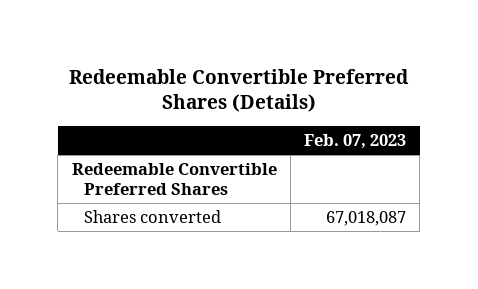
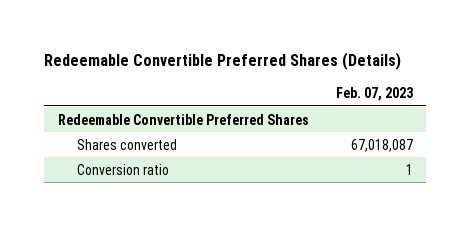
none -> [76,163,169,175] Conversion ratio

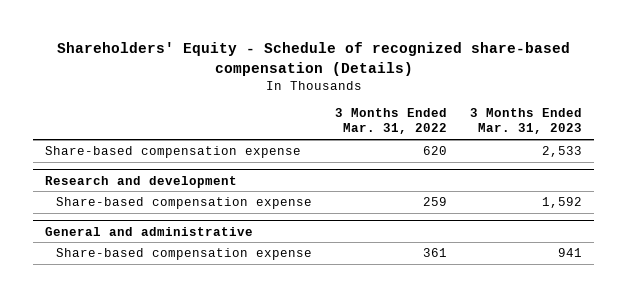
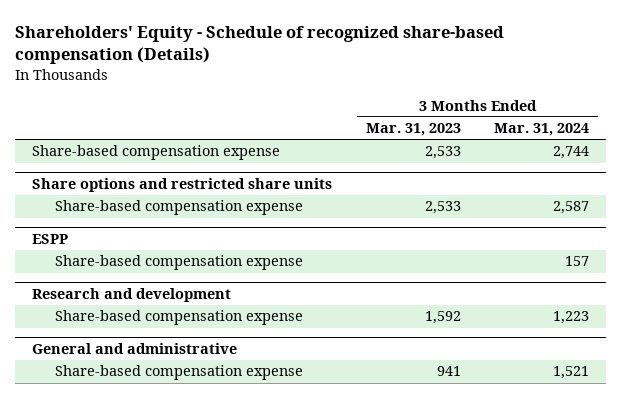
[335,108,448,135] 3 Months Ended Mar. 31, 2022 -> none
none -> [494,123,590,137] Mar. 31, 2024
none -> [32,177,333,192] Share options and restricted share units
none -> [54,200,303,216] Share-based compensation expense
none -> [32,233,69,244] ESPP
none -> [54,255,303,271] Share-based compensation expense

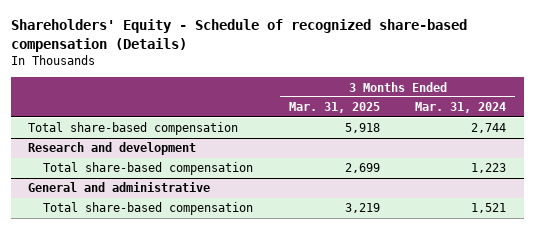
[365,123,461,137] Mar. 31, 2023 -> none
none -> [288,102,380,114] Mar. 31, 2025
[32,177,333,192] Share options and restricted share units -> none
[54,200,303,216] Share-based compensation expense -> none
[32,233,69,244] ESPP -> none
[54,255,303,271] Share-based compensation expense -> none
[32,145,281,161] Share-based compensation expense -> [28,122,239,136] Total share-based compensation
[54,310,303,326] Share-based compensation expense -> [43,162,254,176] Total share-based compensation
[54,365,303,381] Share-based compensation expense -> [43,202,254,216] Total share-based compensation

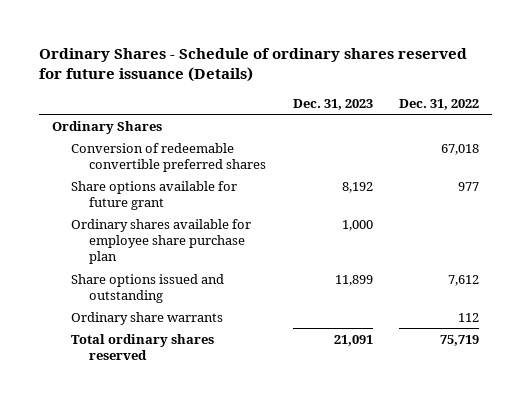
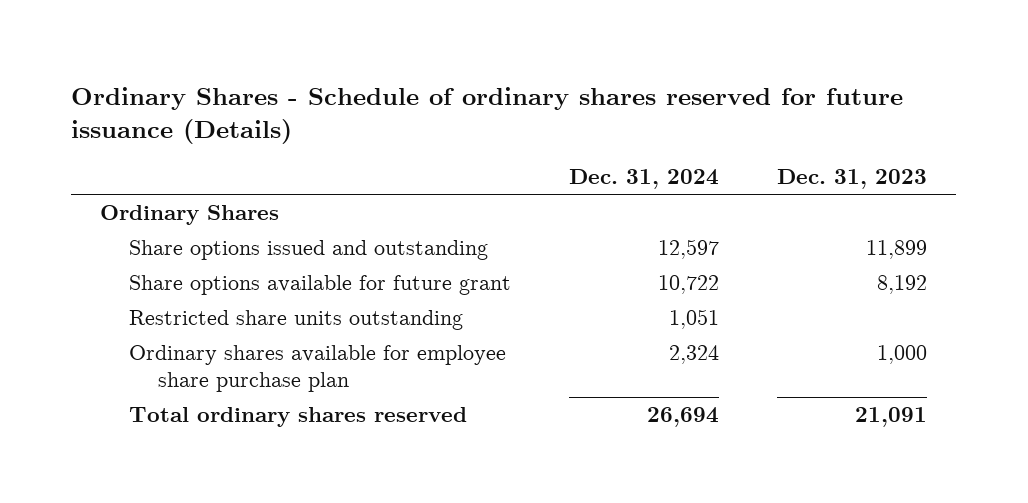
[398,98,479,110] Dec. 31, 2022 -> none
none -> [569,169,720,190] Dec. 31, 2024
[70,142,267,173] Conversion of redeemable convertible preferred shares -> none
[70,273,224,304] Share options issued and outstanding -> [129,239,489,260] Share options issued and outstanding
none -> [129,309,464,330] Restricted share units outstanding
[70,311,223,325] Ordinary share warrants -> none

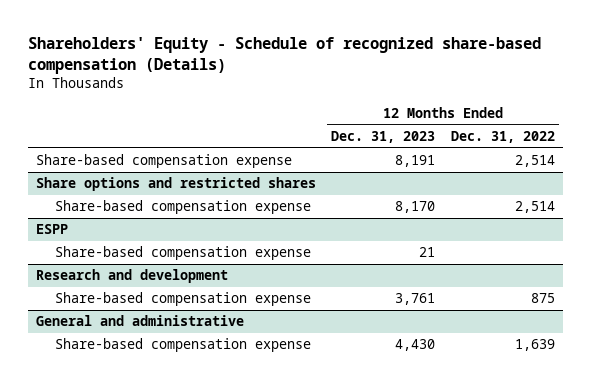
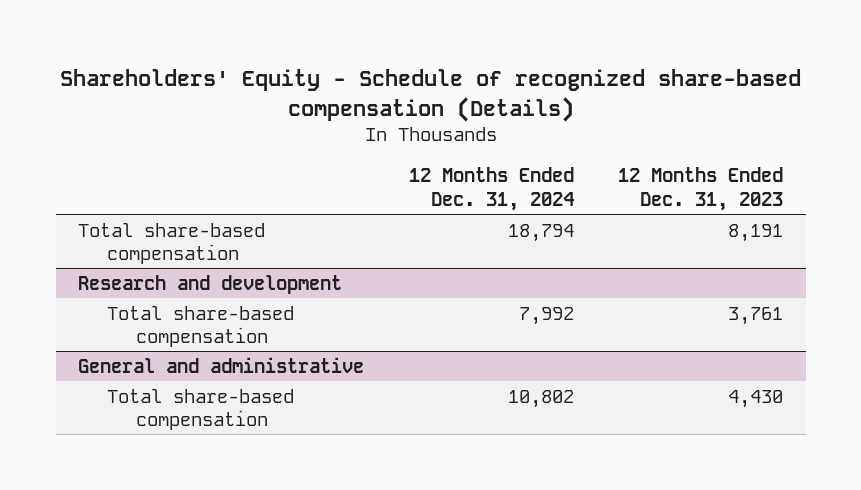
[450,131,555,144] Dec. 31, 2022 -> none
none -> [408,167,574,211] 12 Months Ended Dec. 31, 2024
[35,177,316,192] Share options and restricted shares -> none
[54,200,311,215] Share-based compensation expense -> none
[35,224,68,235] ESPP -> none
[54,246,311,261] Share-based compensation expense -> none
[35,154,292,169] Share-based compensation expense -> [78,222,266,265] Total share-based compensation
[54,292,311,307] Share-based compensation expense -> [107,305,295,348] Total share-based compensation
[54,338,311,353] Share-based compensation expense -> [107,388,295,431] Total share-based compensation

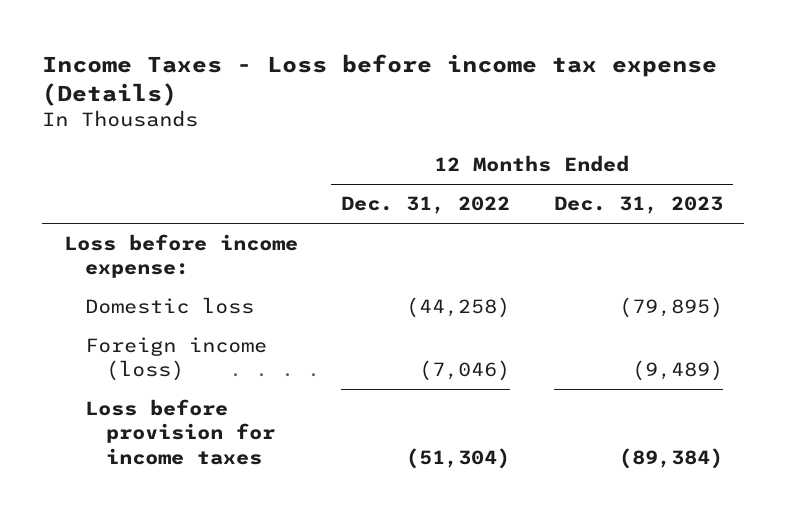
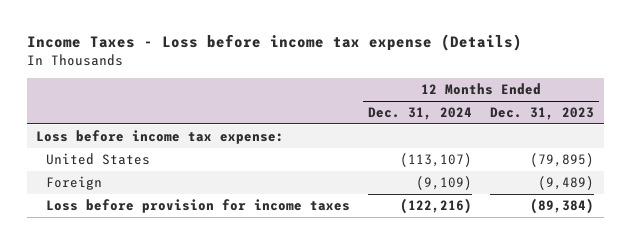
[341,196,511,215] Dec. 31, 2022 -> none
none -> [368,107,473,121] Dec. 31, 2024
[64,234,299,279] Loss before income expense: -> [35,129,284,144] Loss before income tax expense:
[84,297,254,315] Domestic loss -> [45,152,150,165] United States
[84,337,267,382] Foreign income (loss) -> [45,175,102,190] Foreign

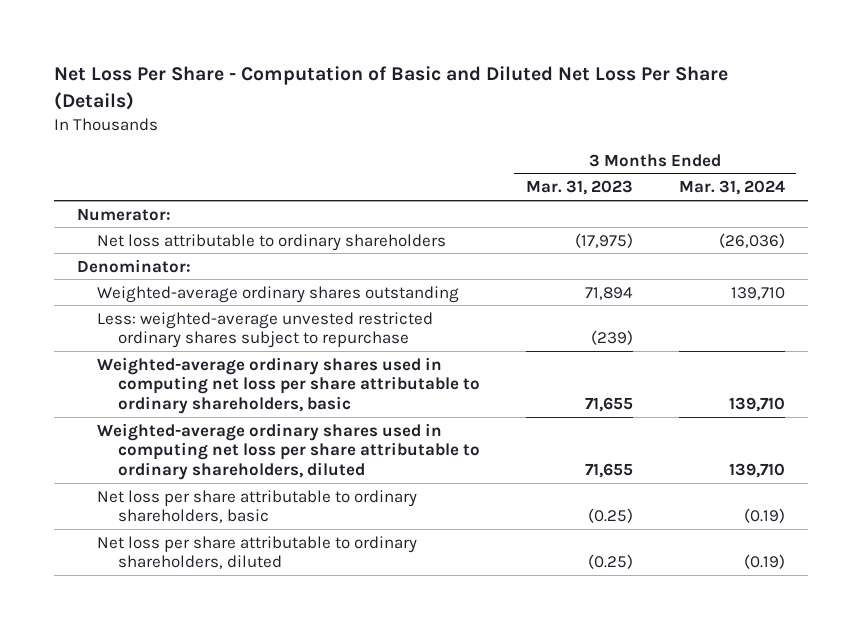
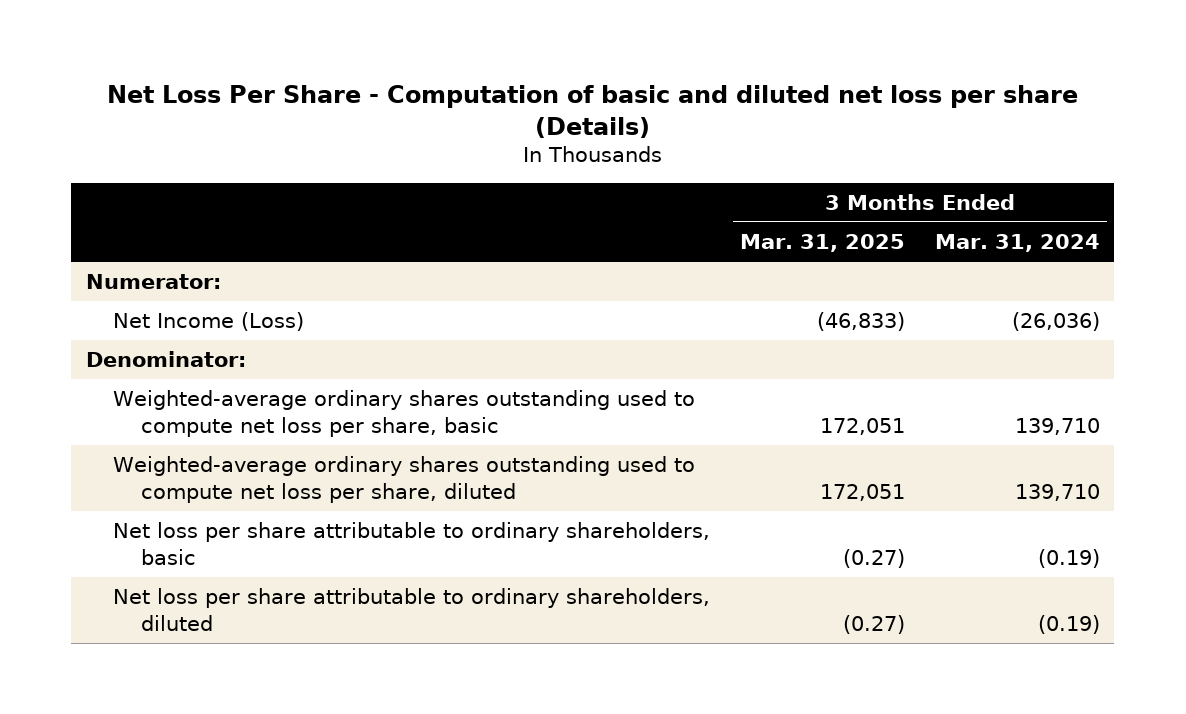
[53,66,728,111] Net Loss Per Share - Computation of Basic and Diluted Net Loss Per Share (Details) -> [106,84,1078,138] Net Loss Per Share - Computation of basic and diluted net loss per share (Details)
[525,180,633,196] Mar. 31, 2023 -> none
none -> [740,234,906,253] Mar. 31, 2025
[97,233,447,251] Net loss attributable to ordinary shareholders -> [113,312,305,332] Net Income (Loss)
[97,285,460,303] Weighted-average ordinary shares outstanding -> none
[97,311,434,349] Less: weighted-average unvested restricted ordinary shares subject to repurchase -> none
[97,356,480,415] Weighted-average ordinary shares used in computing net loss per share attributable to ordinary shareholders, basic -> [113,390,696,437] Weighted-average ordinary shares outstanding used to compute net loss per share, basic
[97,422,480,481] Weighted-average ordinary shares used in computing net loss per share attributable to ordinary shareholders, diluted -> [113,456,696,503] Weighted-average ordinary shares outstanding used to compute net loss per share, diluted

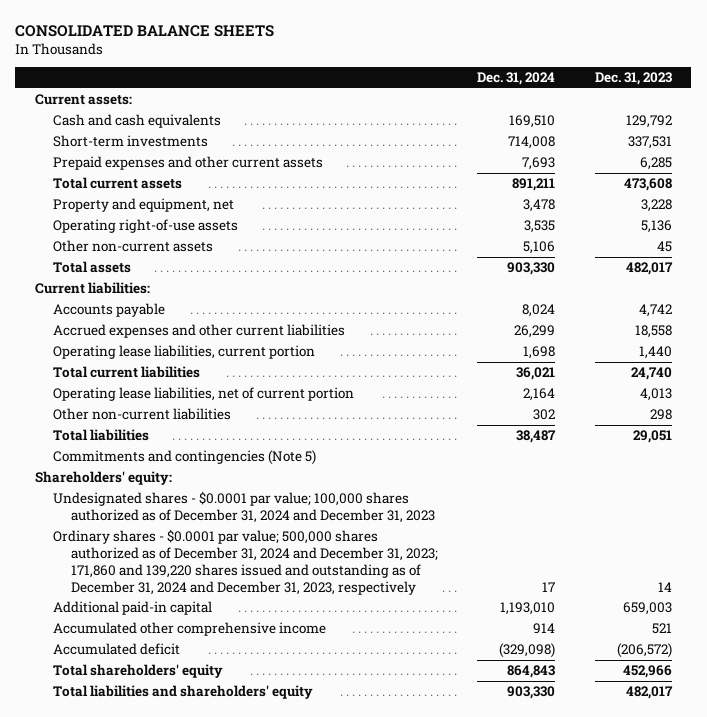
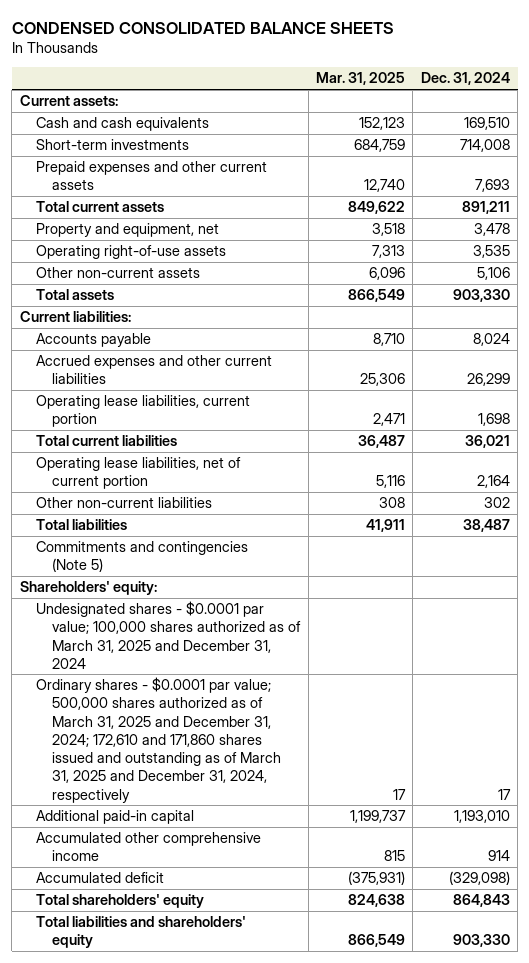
[15,24,275,37] CONSOLIDATED BALANCE SHEETS -> [11,21,394,34] CONDENSED CONSOLIDATED BALANCE SHEETS
[594,72,672,86] Dec. 31, 2023 -> none
none -> [315,72,405,86] Mar. 31, 2025
[52,491,435,524] Undesignated shares - $0.0001 par value; 100,000 shares authorized as of December 31, 2024 and December 31, 2023 -> [35,601,302,669] Undesignated shares - $0.0001 par value; 100,000 shares authorized as of March 31, 2025 and December 31, 2024
[52,529,438,595] Ordinary shares - $0.0001 par value; 500,000 shares authorized as of December 31, 2024 and December 31, 2023; 171,860 and 139,220 shares issued and outstanding as of December 31, 2024 and December 31, 2023, respectively -> [35,677,282,803] Ordinary shares - $0.0001 par value; 500,000 shares authorized as of March 31, 2025 and December 31, 2024; 172,610 and 171,860 shares issued and outstanding as of March 31, 2025 and December 31, 2024, respectively

